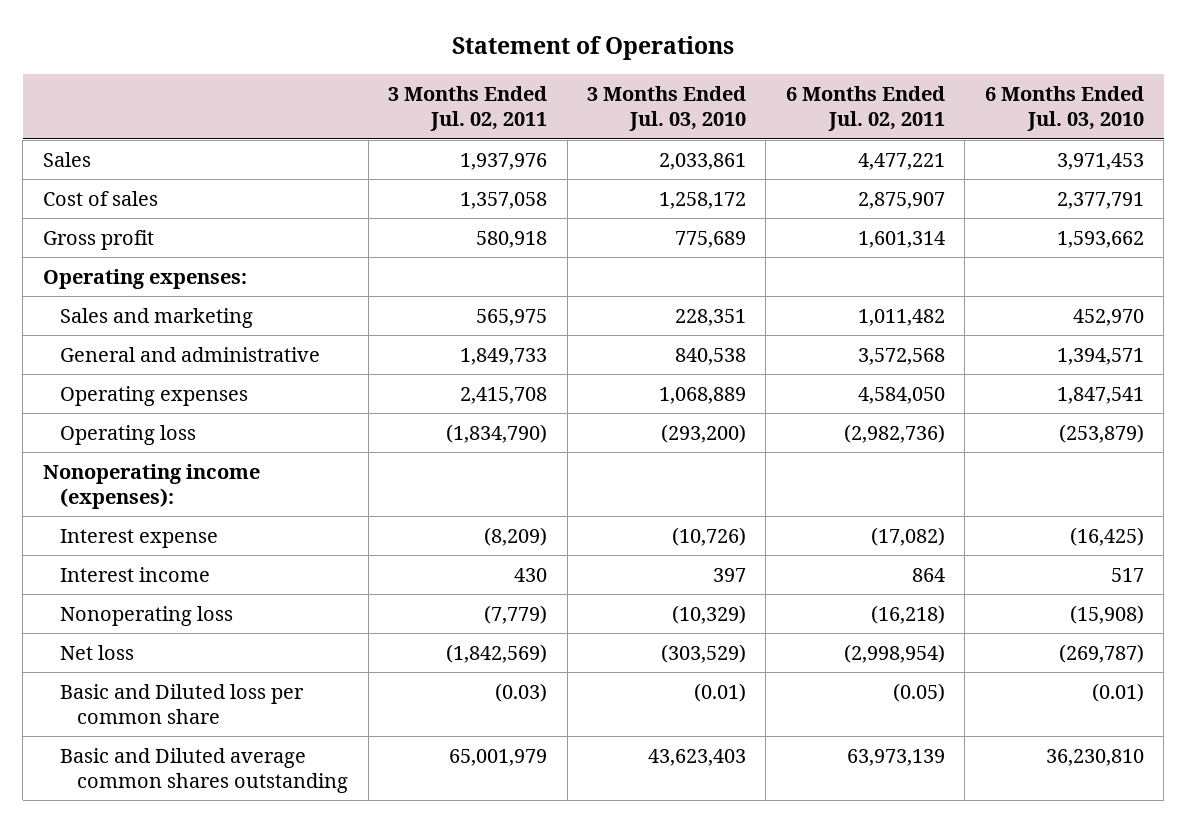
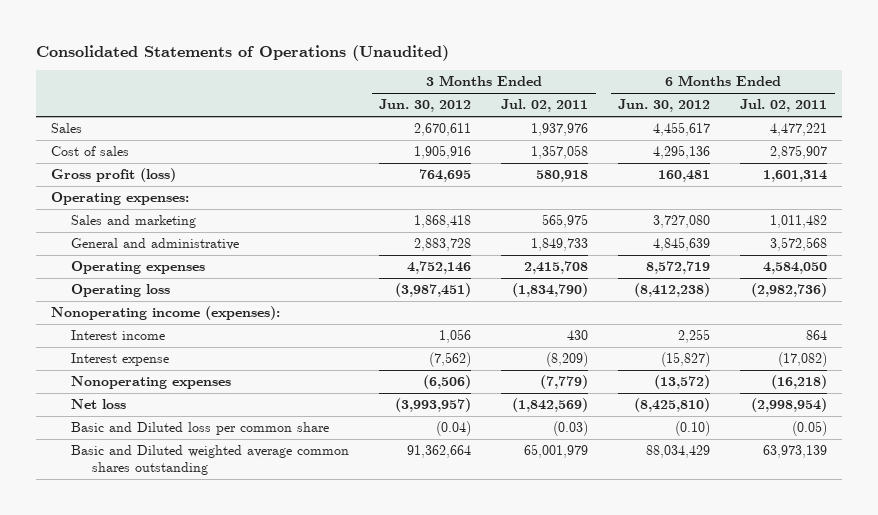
[452,36,735,61] Statement of Operations -> [35,44,449,61] Consolidated Statements of Operations (Unaudited)
[587,85,747,132] 3 Months Ended Jul. 03, 2010 -> none
[984,85,1144,132] 6 Months Ended Jul. 03, 2010 -> none
none -> [379,99,472,113] Jun. 30, 2012
none -> [618,99,711,113] Jun. 30, 2012
[42,229,154,250] Gross profit -> [50,168,176,183] Gross profit (loss)
[60,528,219,548] Interest expense -> [71,353,170,367] Interest expense
[60,605,234,626] Nonoperating loss -> [71,376,232,390] Nonoperating expenses
[60,747,349,794] Basic and Diluted average common shares outstanding -> [71,445,350,475] Basic and Diluted weighted average common shares outstanding

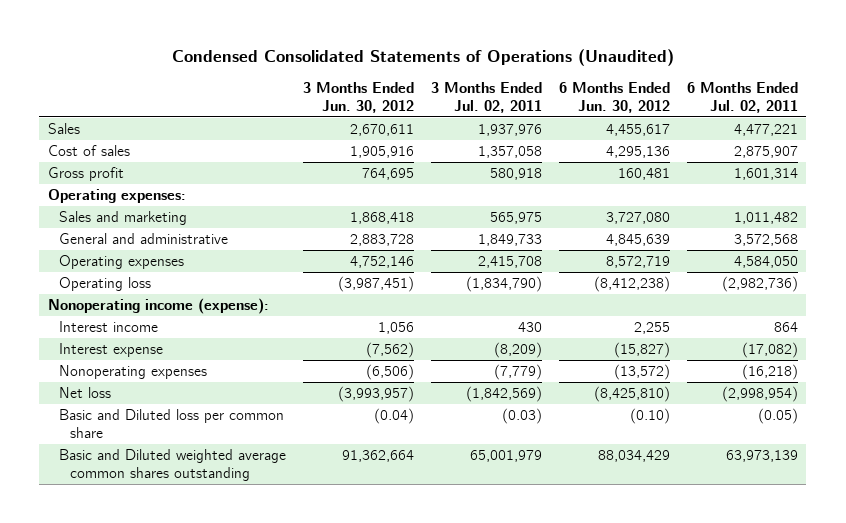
[35,44,449,61] Consolidated Statements of Operations (Unaudited) -> [171,48,674,66] Condensed Consolidated Statements of Operations (Unaudited)
[50,168,176,183] Gross profit (loss) -> [47,167,124,182] Gross profit
[50,306,280,321] Nonoperating income (expenses): -> [47,298,269,315] Nonoperating income (expense):

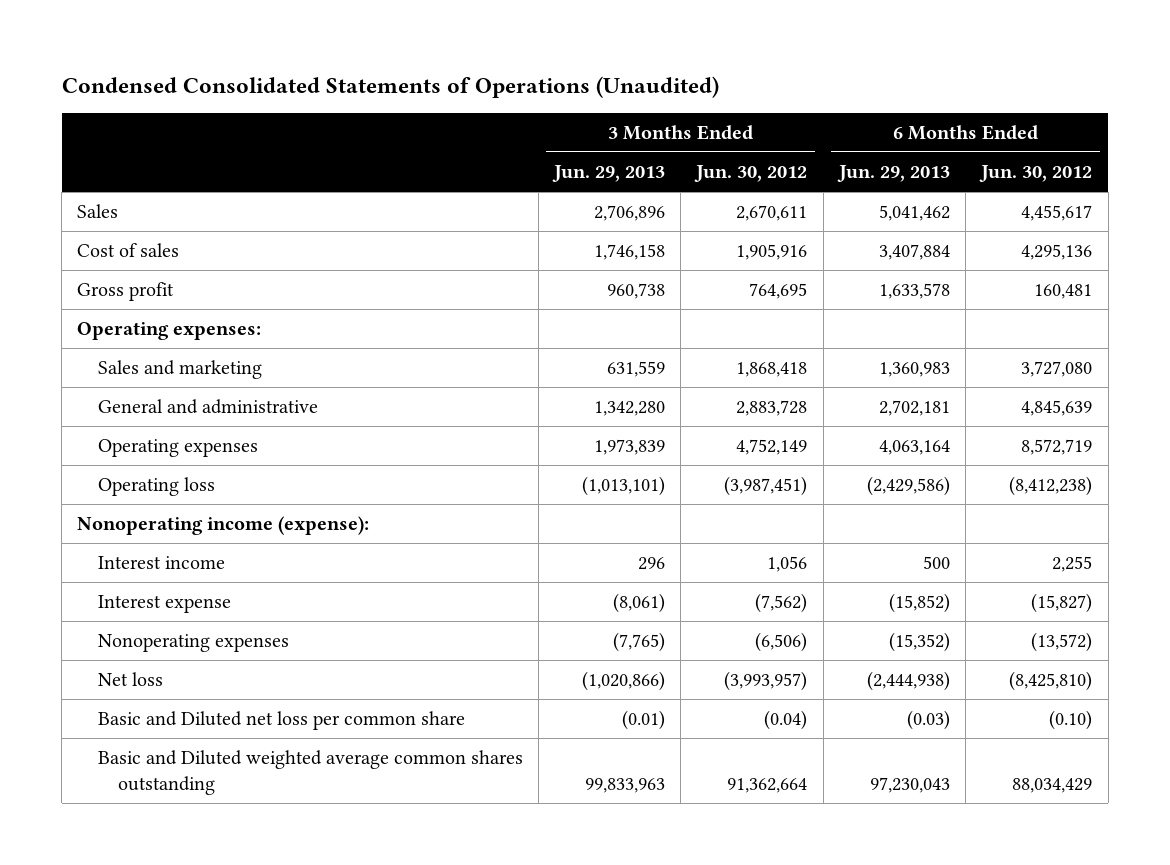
[431,81,543,113] 3 Months Ended Jul. 02, 2011 -> none
[686,81,798,113] 6 Months Ended Jul. 02, 2011 -> none
none -> [552,164,666,182] Jun. 29, 2013
none -> [836,164,950,182] Jun. 29, 2013
[350,256,415,269] 4,752,146 -> [736,439,808,456] 4,752,149
[59,409,285,439] Basic and Diluted loss per common share -> [97,711,465,731] Basic and Diluted net loss per common share

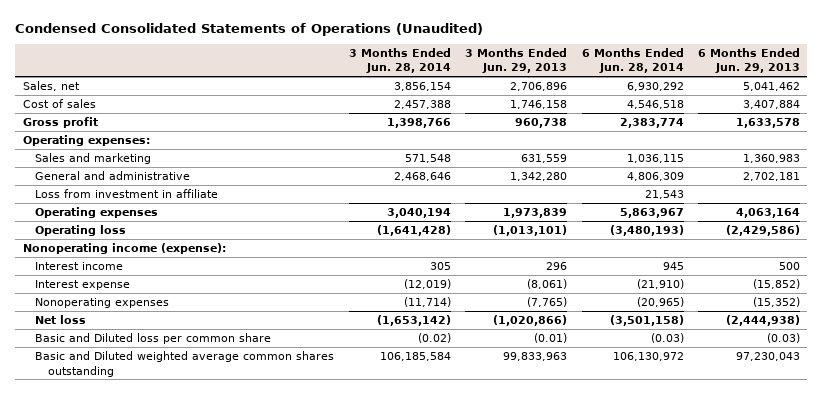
[694,164,808,182] Jun. 30, 2012 -> none
[979,164,1093,182] Jun. 30, 2012 -> none
none -> [348,47,451,74] 3 Months Ended Jun. 28, 2014
none -> [581,47,684,74] 6 Months Ended Jun. 28, 2014
[77,204,119,219] Sales -> [22,81,80,92] Sales, net
none -> [35,189,219,199] Loss from investment in affiliate
[97,711,465,731] Basic and Diluted net loss per common share -> [35,333,272,345] Basic and Diluted loss per common share

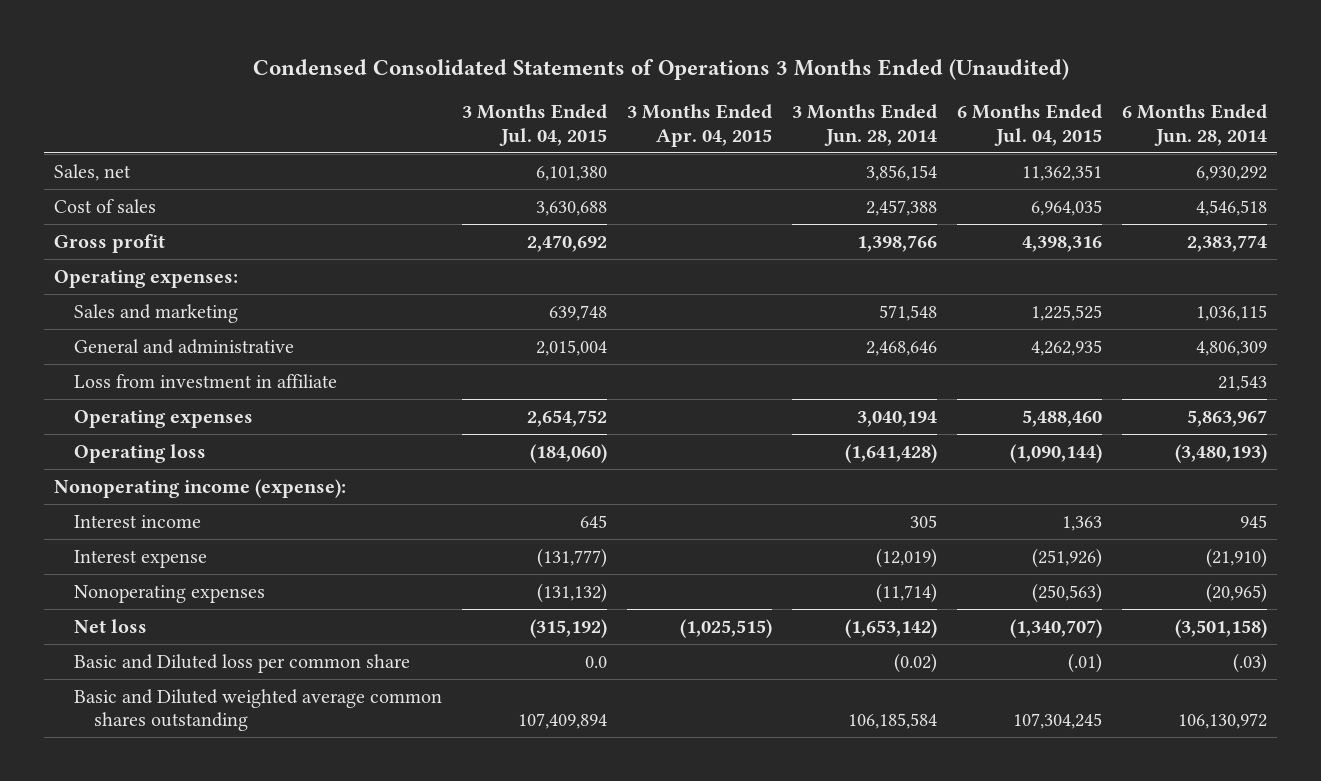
[15,22,484,36] Condensed Consolidated Statements of Operations (Unaudited) -> [252,58,1069,80] Condensed Consolidated Statements of Operations 3 Months Ended (Unaudited)
[465,47,568,74] 3 Months Ended Jun. 29, 2013 -> none
[697,47,800,74] 6 Months Ended Jun. 29, 2013 -> none
none -> [462,104,608,146] 3 Months Ended Jul. 04, 2015
none -> [627,104,773,147] 3 Months Ended Apr. 04, 2015
none -> [957,104,1103,146] 6 Months Ended Jul. 04, 2015
[650,333,684,344] (0.03) -> [1233,652,1268,673] (.03)

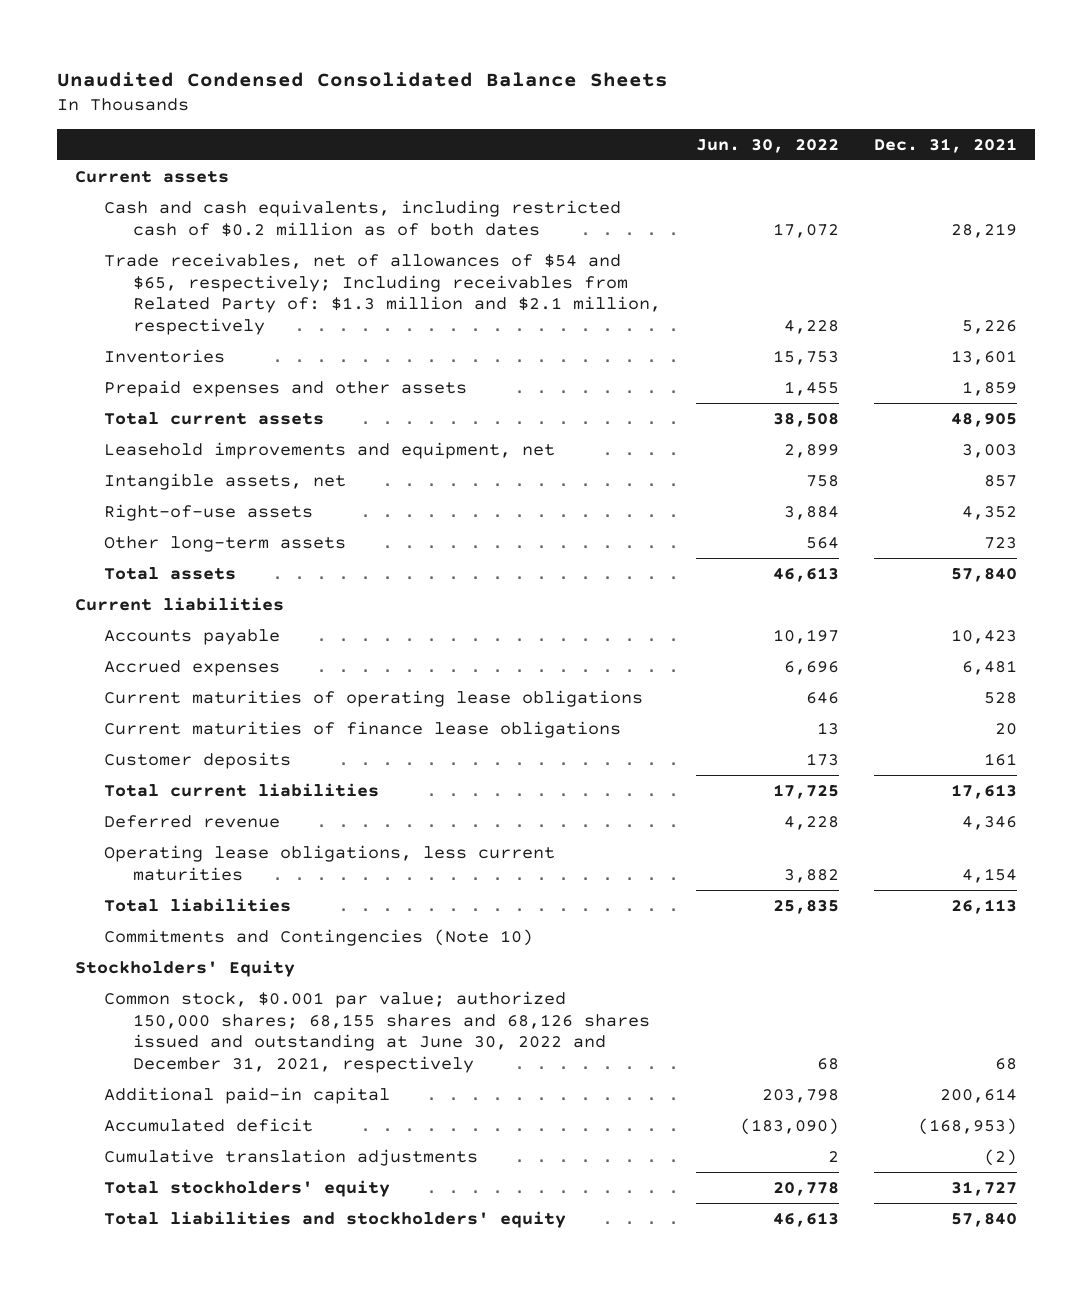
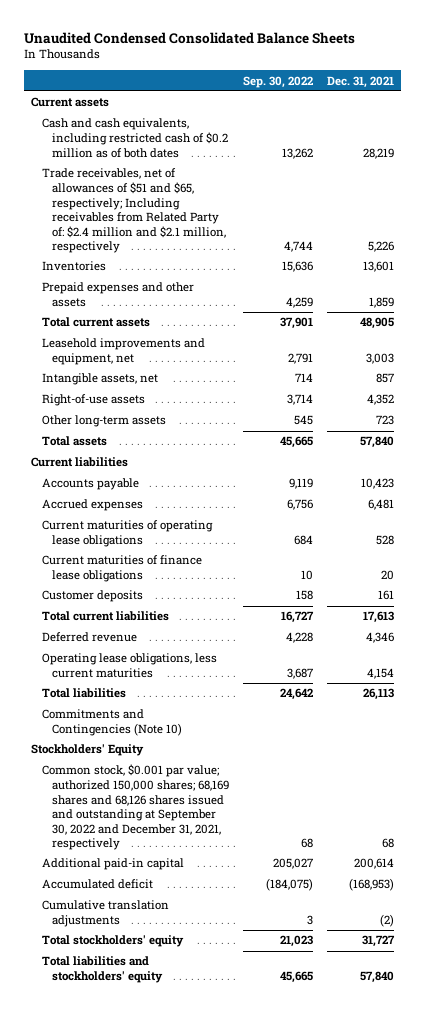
[696,138,840,153] Jun. 30, 2022 -> none
none -> [243,75,314,88] Sep. 30, 2022
[104,252,662,336] Trade receivables, net of allowances of $54 and $65, respectively; Including receivables from Related Party of: $1.3 million and $2.1 million, respectively -> [41,168,226,254] Trade receivables, net of allowances of $51 and $65, respectively; Including receivables from Related Party of: $2.4 million and $2.1 million, respectively
[104,990,651,1074] Common stock, $0.001 par value; authorized 150,000 shares; 68,155 shares and 68,126 shares issued and outstanding at June 30, 2022 and December 31, 2021, respectively -> [41,764,229,851] Common stock, $0.001 par value; authorized 150,000 shares; 68,169 shares and 68,126 shares issued and outstanding at September 30, 2022 and December 31, 2021, respectively

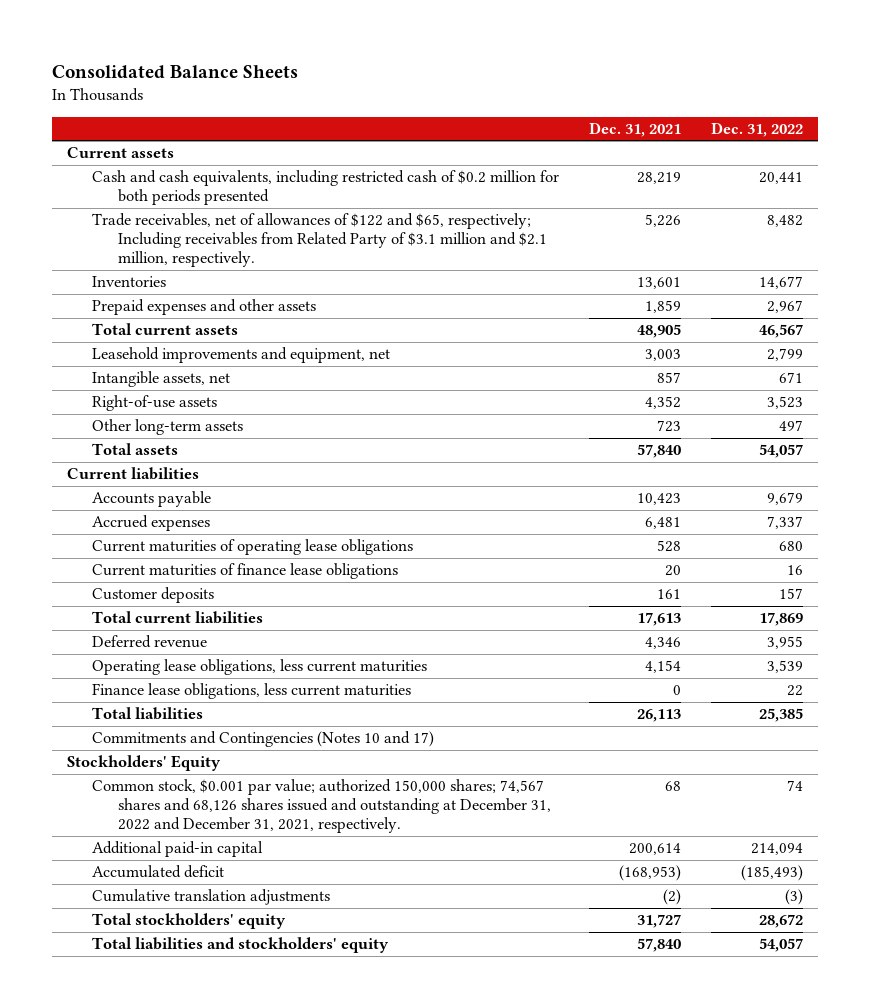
[24,31,356,44] Unaudited Condensed Consolidated Balance Sheets -> [52,64,299,79] Consolidated Balance Sheets
[243,75,314,88] Sep. 30, 2022 -> none
none -> [711,121,804,137] Dec. 31, 2022
[41,118,228,158] Cash and cash equivalents, including restricted cash of $0.2 million as of both dates -> [92,170,560,206] Cash and cash equivalents, including restricted cash of $0.2 million for both periods presented
[41,168,226,254] Trade receivables, net of allowances of $51 and $65, respectively; Including receivables from Related Party of: $2.4 million and $2.1 million, respectively -> [92,213,547,268] Trade receivables, net of allowances of $122 and $65, respectively; Including receivables from Related Party of $3.1 million and $2.1 million, respectively.
none -> [92,683,412,700] Finance lease obligations, less current maturities
[41,709,182,737] Commitments and Contingencies (Note 10) -> [92,731,435,748] Commitments and Contingencies (Notes 10 and 17)
[41,764,229,851] Common stock, $0.001 par value; authorized 150,000 shares; 68,169 shares and 68,126 shares issued and outstanding at September 30, 2022 and December 31, 2021, respectively -> [92,779,551,834] Common stock, $0.001 par value; authorized 150,000 shares; 74,567 shares and 68,126 shares issued and outstanding at December 31, 2022 and December 31, 2021, respectively.

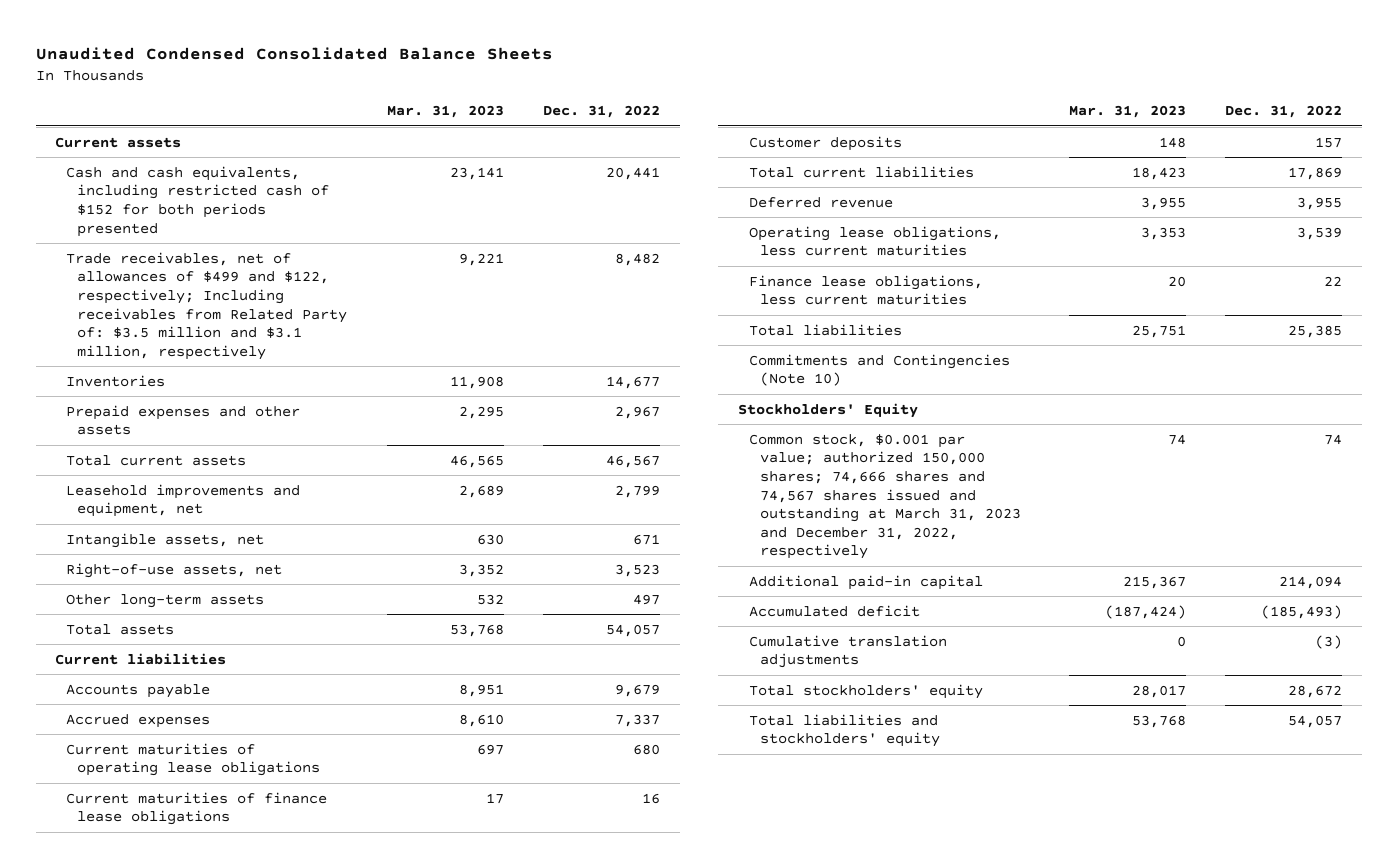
[52,64,299,79] Consolidated Balance Sheets -> [35,47,553,61] Unaudited Condensed Consolidated Balance Sheets
[589,121,682,137] Dec. 31, 2021 -> none
none -> [386,105,504,119] Mar. 31, 2023
[92,170,560,206] Cash and cash equivalents, including restricted cash of $0.2 million for both periods presented -> [66,165,330,237] Cash and cash equivalents, including restricted cash of $152 for both periods presented
[92,213,547,268] Trade receivables, net of allowances of $122 and $65, respectively; Including receivables from Related Party of $3.1 million and $2.1 million, respectively. -> [66,251,348,360] Trade receivables, net of allowances of $499 and $122, respectively; Including receivables from Related Party of: $3.5 million and $3.1 million, respectively
[92,395,218,412] Right-of-use assets -> [66,562,283,578] Right-of-use assets, net
[92,731,435,748] Commitments and Contingencies (Notes 10 and 17) -> [748,353,1010,387] Commitments and Contingencies (Note 10)
[92,779,551,834] Common stock, $0.001 par value; authorized 150,000 shares; 74,567 shares and 68,126 shares issued and outstanding at December 31, 2022 and December 31, 2021, respectively. -> [748,433,1021,560] Common stock, $0.001 par value; authorized 150,000 shares; 74,666 shares and 74,567 shares issued and outstanding at March 31, 2023 and December 31, 2022, respectively

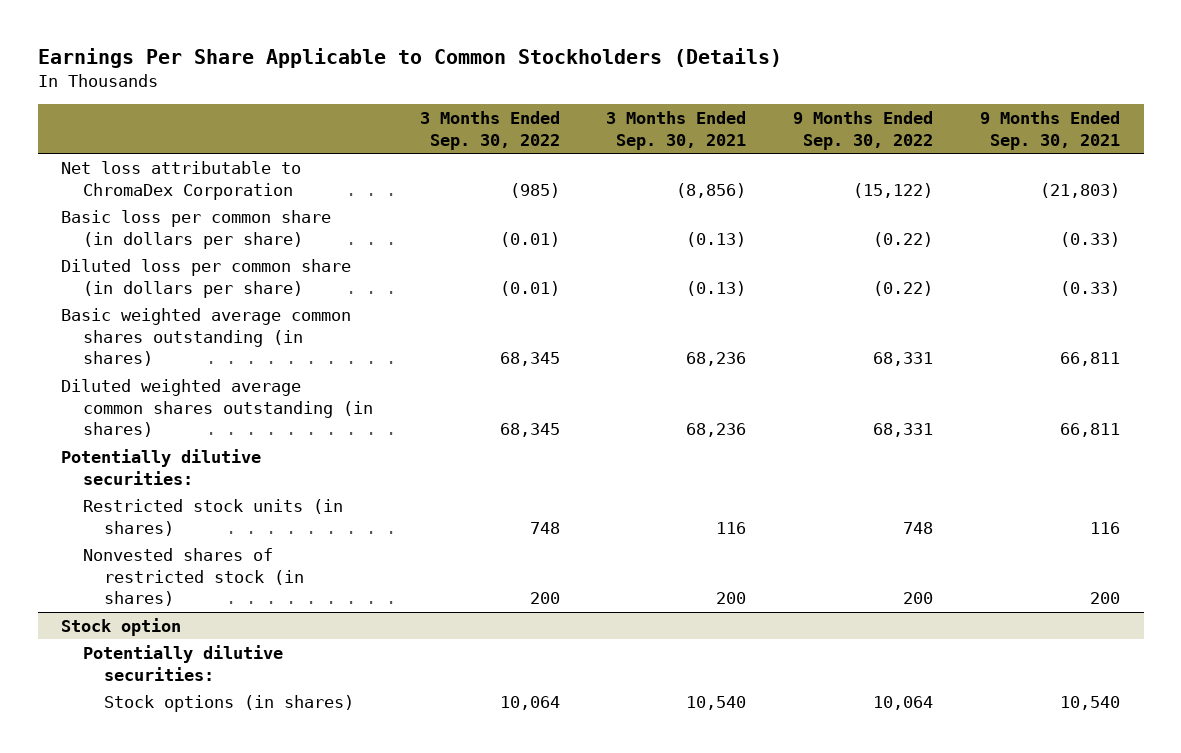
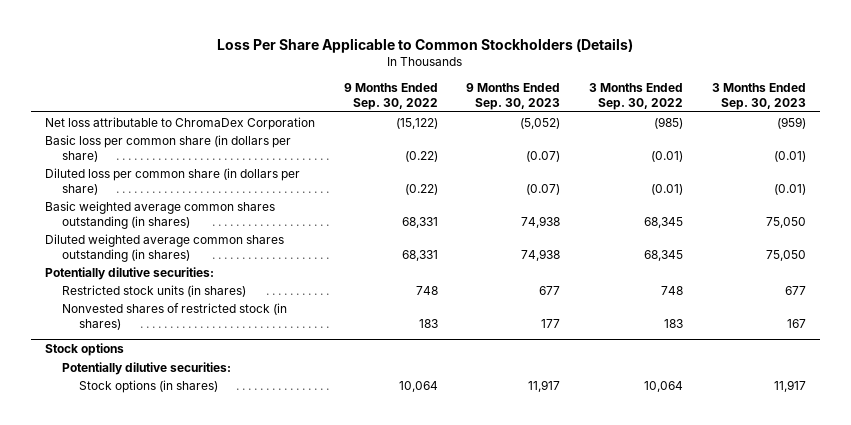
[37,48,782,69] Earnings Per Share Applicable to Common Stockholders (Details) -> [217,37,634,53] Loss Per Share Applicable to Common Stockholders (Details)
[606,111,747,151] 3 Months Ended Sep. 30, 2021 -> none
[980,111,1121,151] 9 Months Ended Sep. 30, 2021 -> none
none -> [466,83,561,111] 9 Months Ended Sep. 30, 2023
none -> [711,83,806,111] 3 Months Ended Sep. 30, 2023
[529,592,560,605] 200 -> [663,318,683,328] 183
[903,592,934,605] 200 -> [418,318,438,328] 183
[61,617,182,636] Stock option -> [45,343,125,357] Stock options

